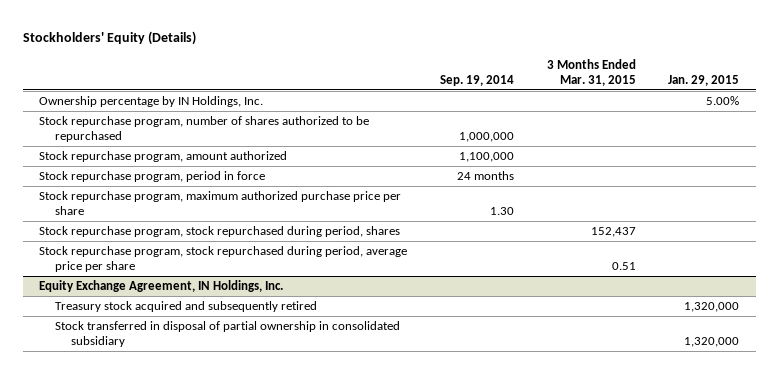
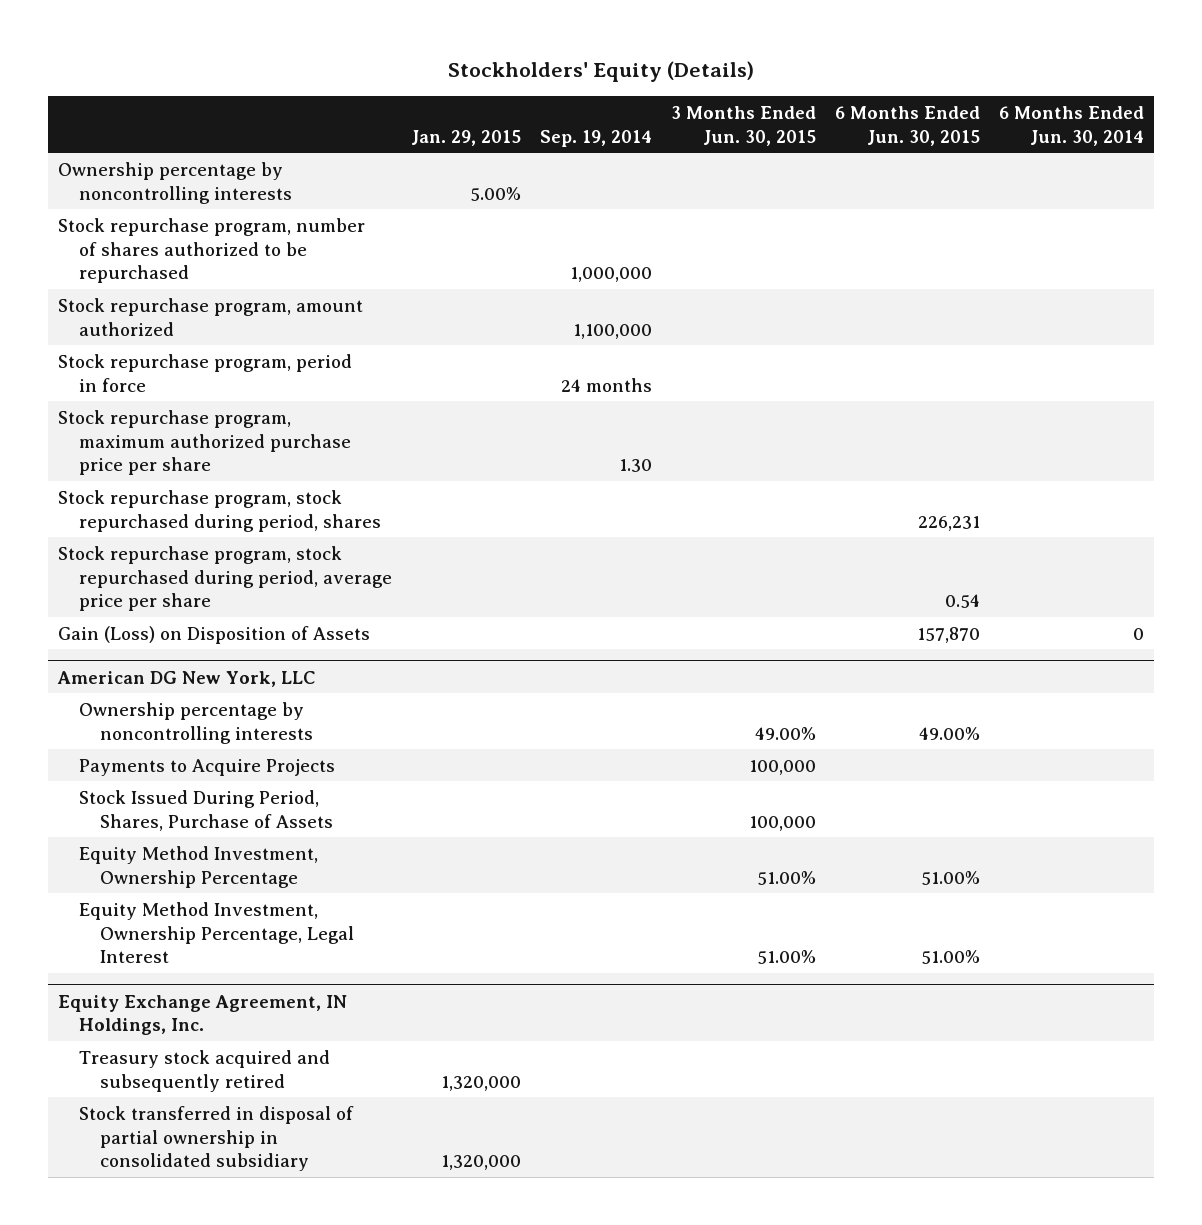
[546,58,636,86] 3 Months Ended Mar. 31, 2015 -> none
none -> [671,105,817,146] 3 Months Ended Jun. 30, 2015
none -> [835,105,981,146] 6 Months Ended Jun. 30, 2015
none -> [999,105,1145,146] 6 Months Ended Jun. 30, 2014
[39,95,264,107] Ownership percentage by IN Holdings, Inc. -> [57,161,292,204] Ownership percentage by noncontrolling interests
none -> [57,625,370,644] Gain (Loss) on Disposition of Assets
none -> [56,670,316,687] American DG New York, LLC
none -> [78,701,313,744] Ownership percentage by noncontrolling interests
none -> [78,758,335,776] Payments to Acquire Projects
none -> [78,789,333,831] Stock Issued During Period, Shares, Purchase of Assets
none -> [78,845,318,888] Equity Method Investment, Ownership Percentage
none -> [78,901,354,964] Equity Method Investment, Ownership Percentage, Legal Interest

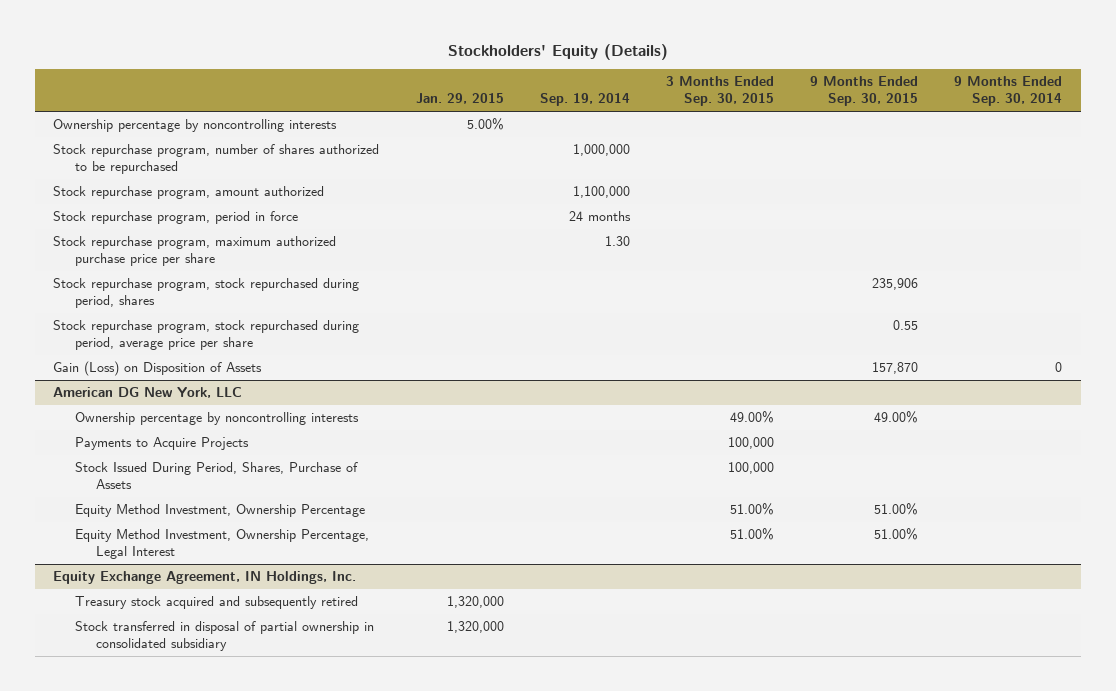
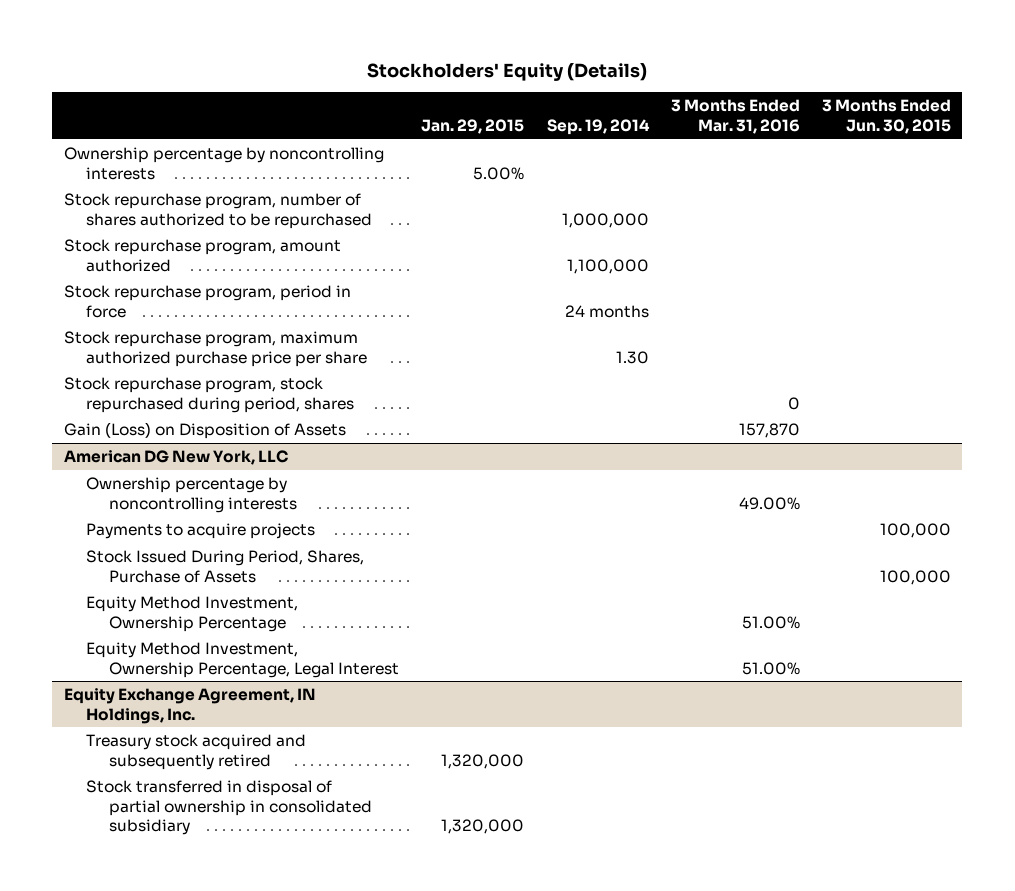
[666,76,775,107] 3 Months Ended Sep. 30, 2015 -> none
[810,76,919,107] 9 Months Ended Sep. 30, 2015 -> none
[954,76,1063,107] 9 Months Ended Sep. 30, 2014 -> none
none -> [670,99,800,134] 3 Months Ended Mar. 31, 2016
none -> [822,99,952,134] 3 Months Ended Jun. 30, 2015
[53,320,360,350] Stock repurchase program, stock repurchased during period, average price per share -> none
[74,437,249,451] Payments to Acquire Projects -> [86,523,316,540] Payments to acquire projects

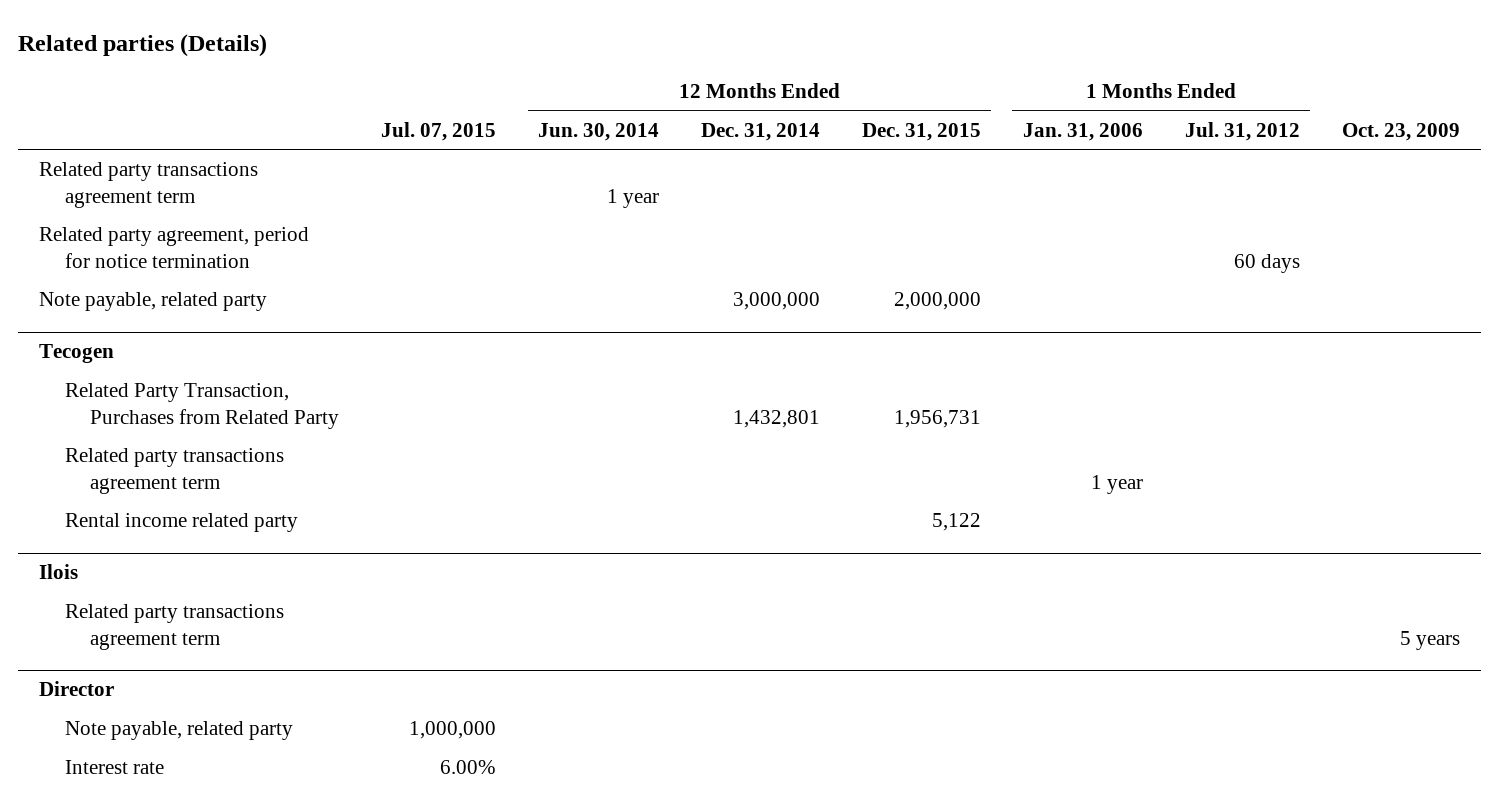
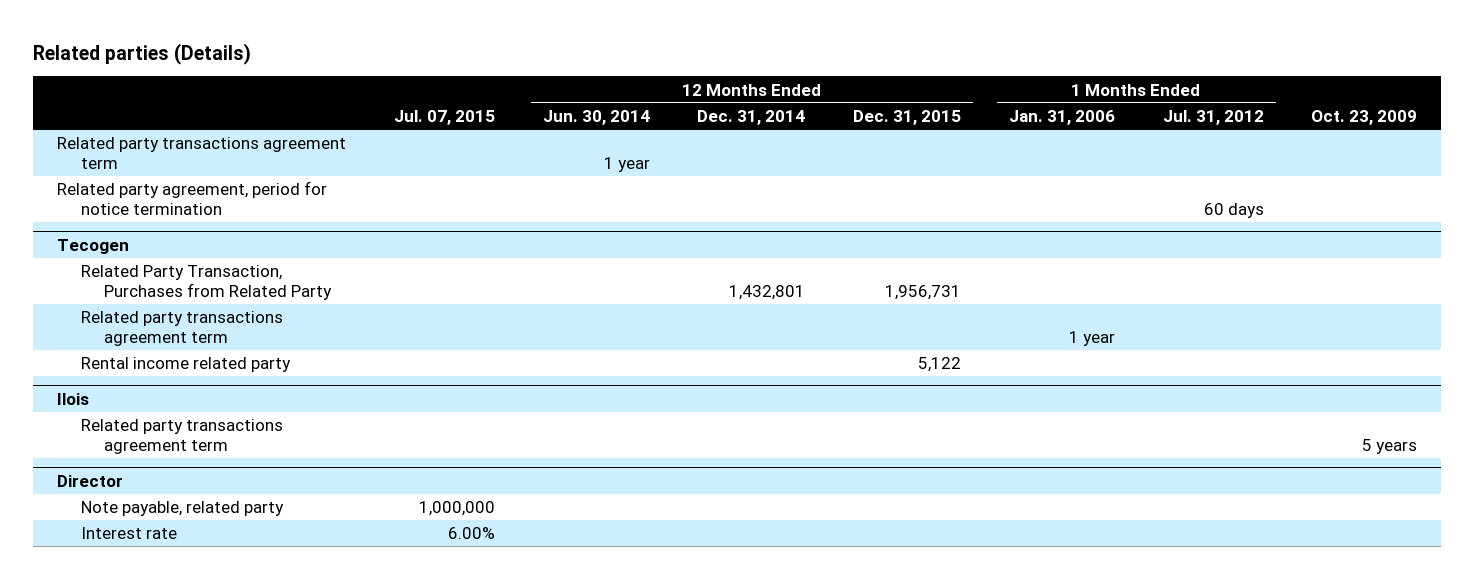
[39,292,268,312] Note payable, related party -> none

